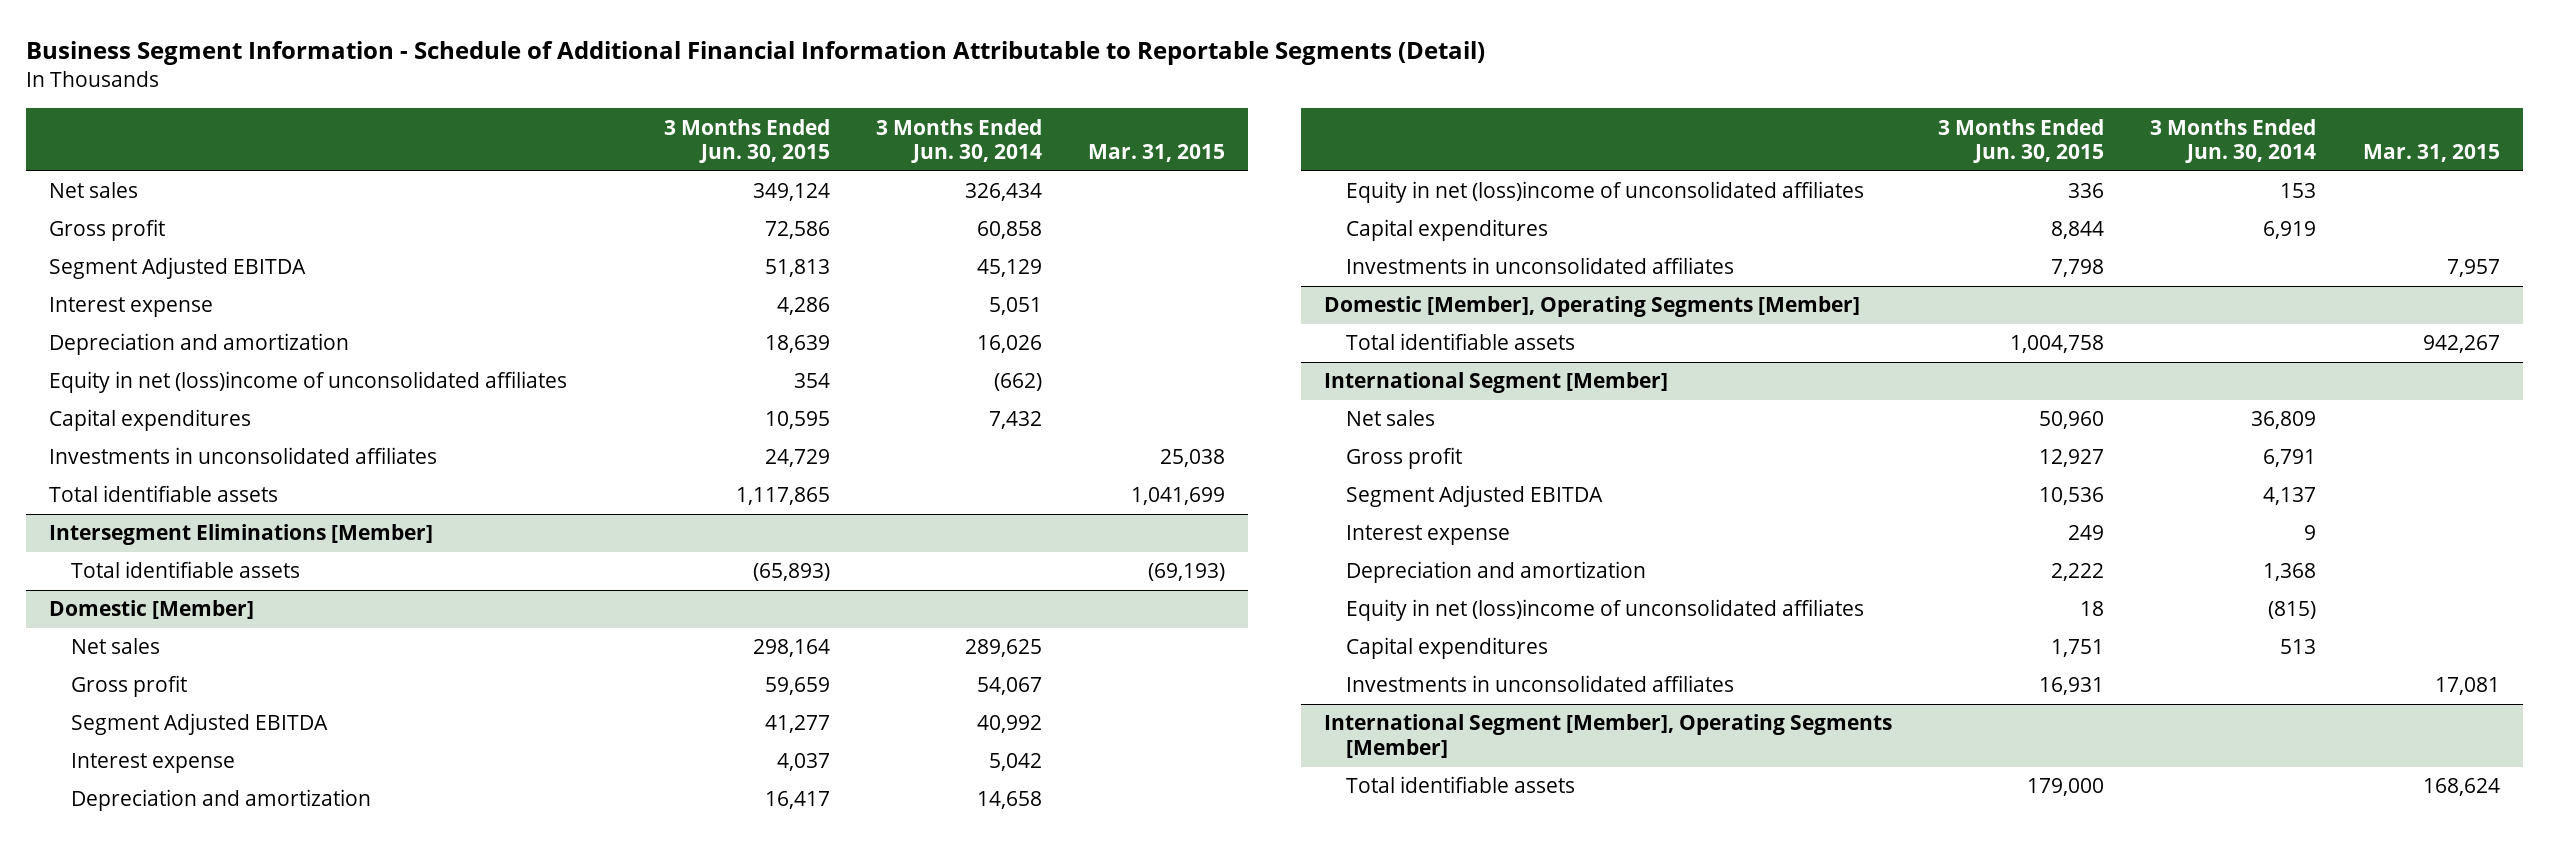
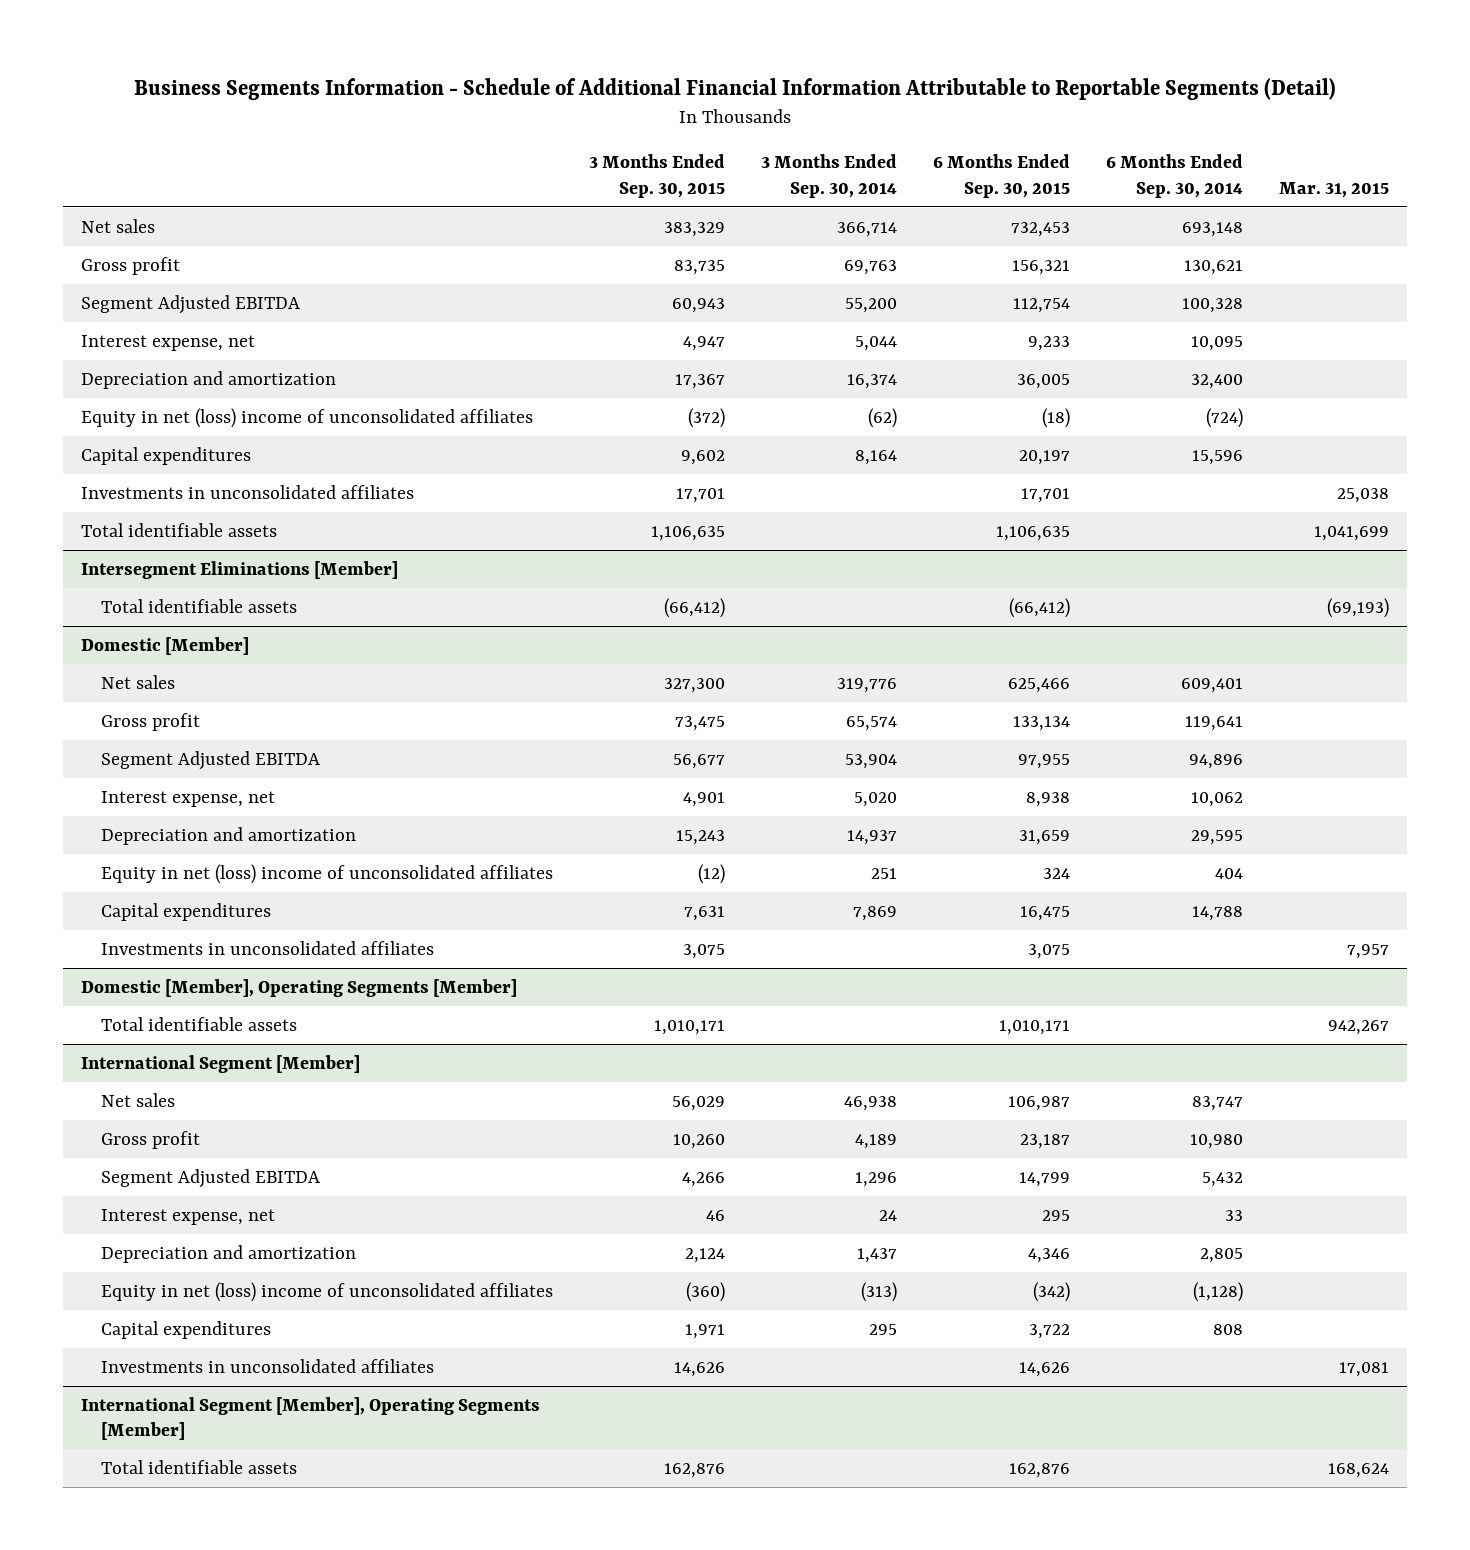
[26,40,1486,65] Business Segment Information - Schedule of Additional Financial Information Attributable to Reportable Segments (Detail) -> [133,77,1336,100] Business Segments Information - Schedule of Additional Financial Information Attributable to Reportable Segments (Detail)
[663,118,830,164] 3 Months Ended Jun. 30, 2015 -> none
[875,118,1042,164] 3 Months Ended Jun. 30, 2014 -> none
none -> [589,154,726,198] 3 Months Ended Sep. 30, 2015
none -> [760,154,897,198] 3 Months Ended Sep. 30, 2014
none -> [932,154,1070,198] 6 Months Ended Sep. 30, 2015
none -> [1105,154,1243,198] 6 Months Ended Sep. 30, 2014
[49,297,214,318] Interest expense -> [80,334,255,351] Interest expense, net
[49,371,568,394] Equity in net (loss)income of unconsolidated affiliates -> [80,407,533,428] Equity in net (loss) income of unconsolidated affiliates
[71,753,236,774] Interest expense -> [101,790,276,807] Interest expense, net
[1345,181,1864,204] Equity in net (loss)income of unconsolidated affiliates -> [101,863,554,884] Equity in net (loss) income of unconsolidated affiliates
[1345,525,1510,546] Interest expense -> [101,1208,276,1225] Interest expense, net
[1345,599,1864,622] Equity in net (loss)income of unconsolidated affiliates -> [101,1281,554,1302] Equity in net (loss) income of unconsolidated affiliates

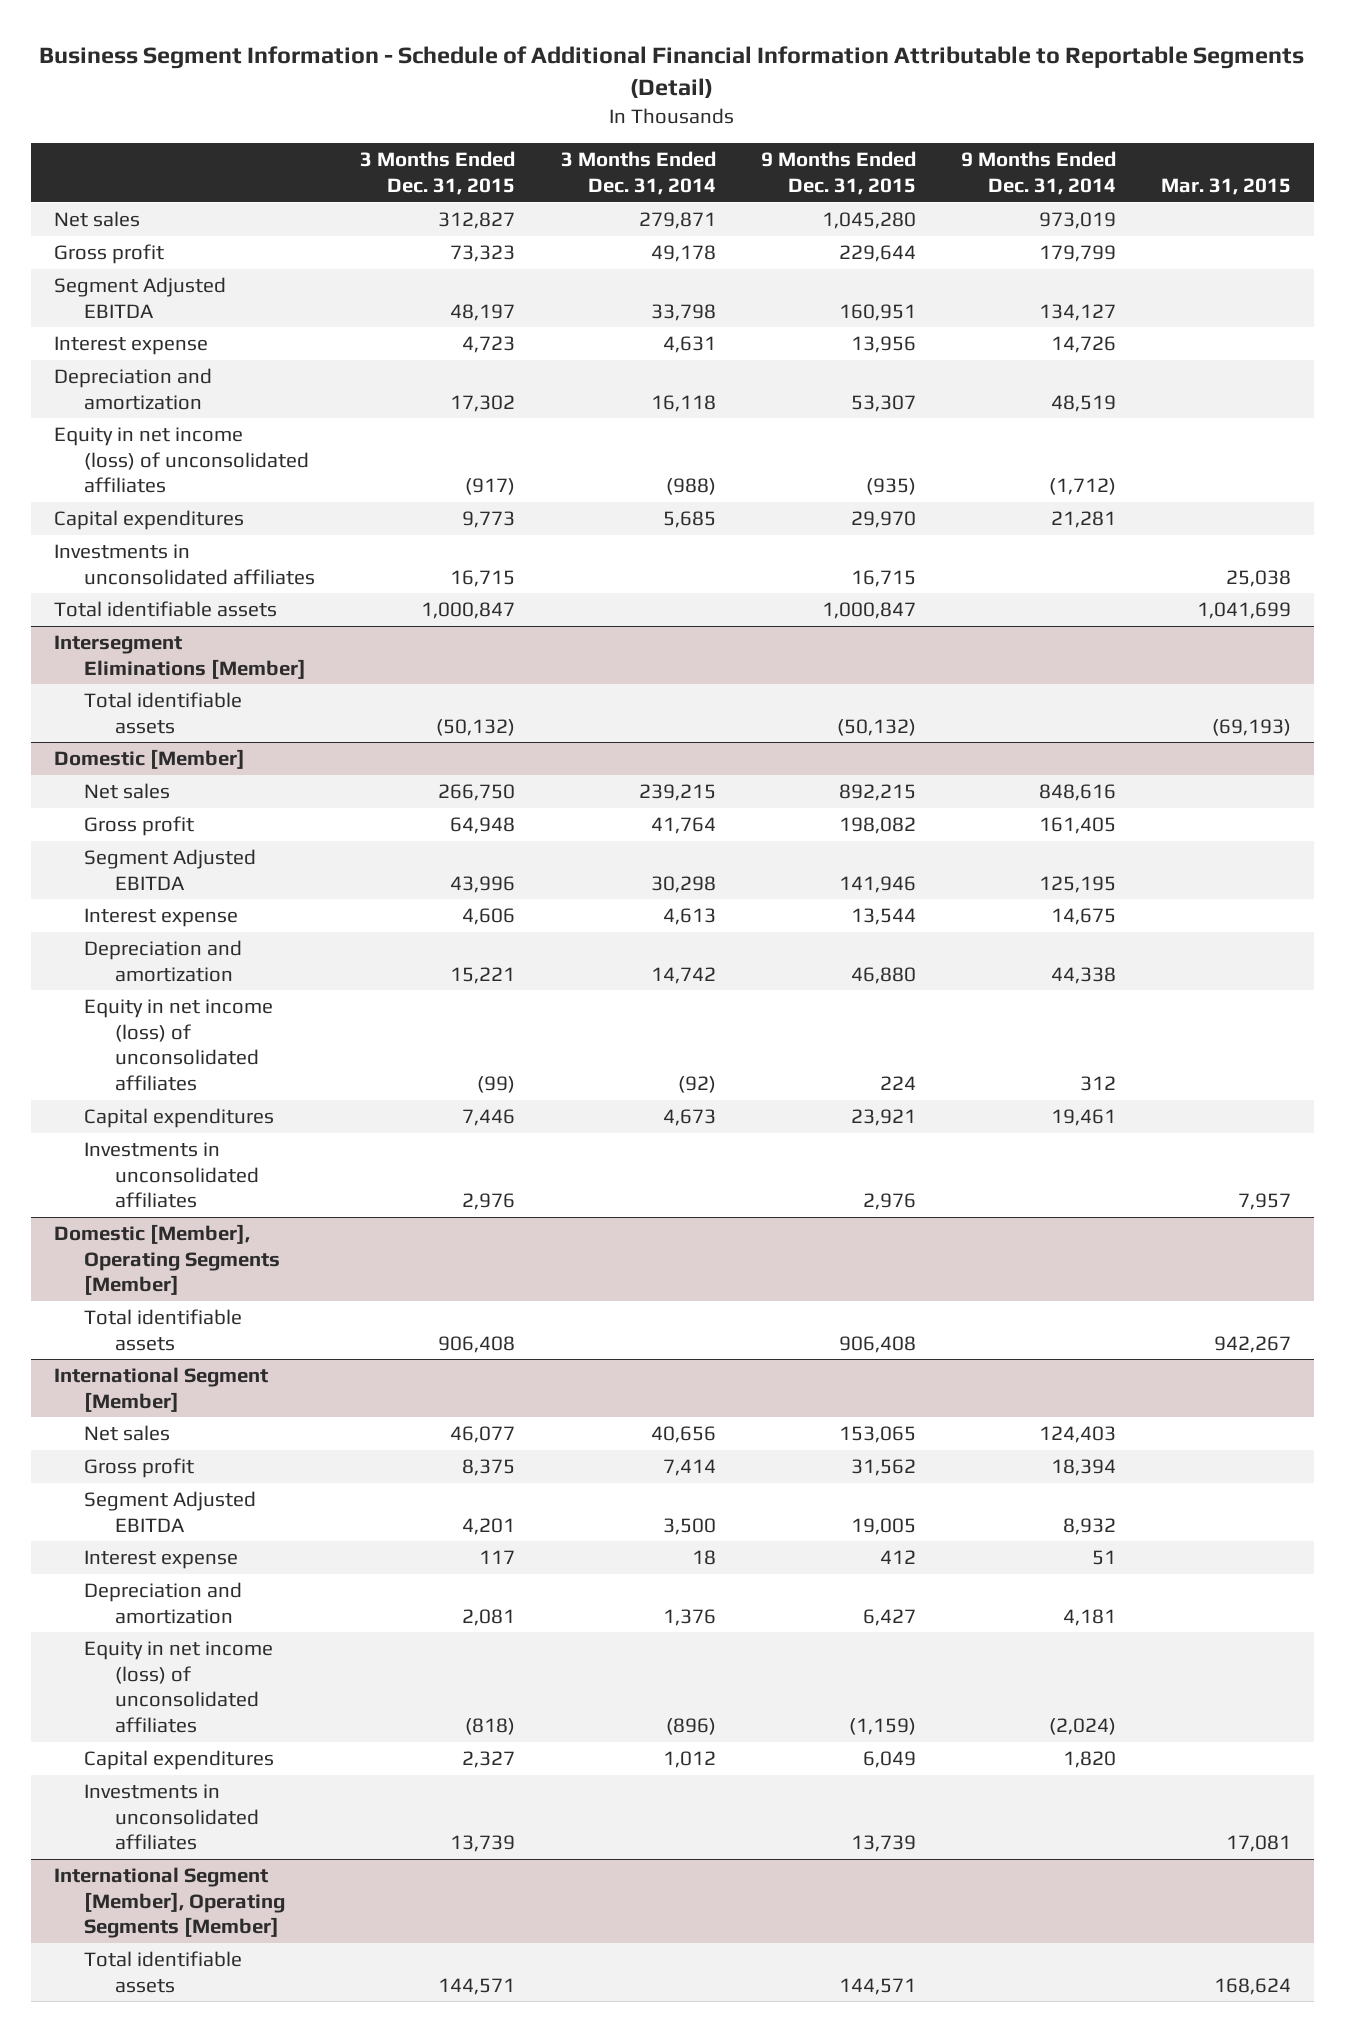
[133,77,1336,100] Business Segments Information - Schedule of Additional Financial Information Attributable to Reportable Segments (Detail) -> [39,46,1305,99] Business Segment Information - Schedule of Additional Financial Information Attributable to Reportable Segments (Detail)
[589,154,726,198] 3 Months Ended Sep. 30, 2015 -> none
[760,154,897,198] 3 Months Ended Sep. 30, 2014 -> none
[932,154,1070,198] 6 Months Ended Sep. 30, 2015 -> none
[1105,154,1243,198] 6 Months Ended Sep. 30, 2014 -> none
none -> [360,151,516,195] 3 Months Ended Dec. 31, 2015
none -> [560,151,716,195] 3 Months Ended Dec. 31, 2014
none -> [760,151,916,195] 9 Months Ended Dec. 31, 2015
none -> [960,151,1116,195] 9 Months Ended Dec. 31, 2014
[80,334,255,351] Interest expense, net -> [53,335,208,355] Interest expense
[80,407,533,428] Equity in net (loss) income of unconsolidated affiliates -> [53,426,310,494] Equity in net income (loss) of unconsolidated affiliates
[101,790,276,807] Interest expense, net -> [84,907,239,927] Interest expense
[101,863,554,884] Equity in net (loss) income of unconsolidated affiliates -> [84,998,274,1091] Equity in net income (loss) of unconsolidated affiliates
[101,1208,276,1225] Interest expense, net -> [84,1549,239,1569] Interest expense
[101,1281,554,1302] Equity in net (loss) income of unconsolidated affiliates -> [84,1640,274,1733] Equity in net income (loss) of unconsolidated affiliates

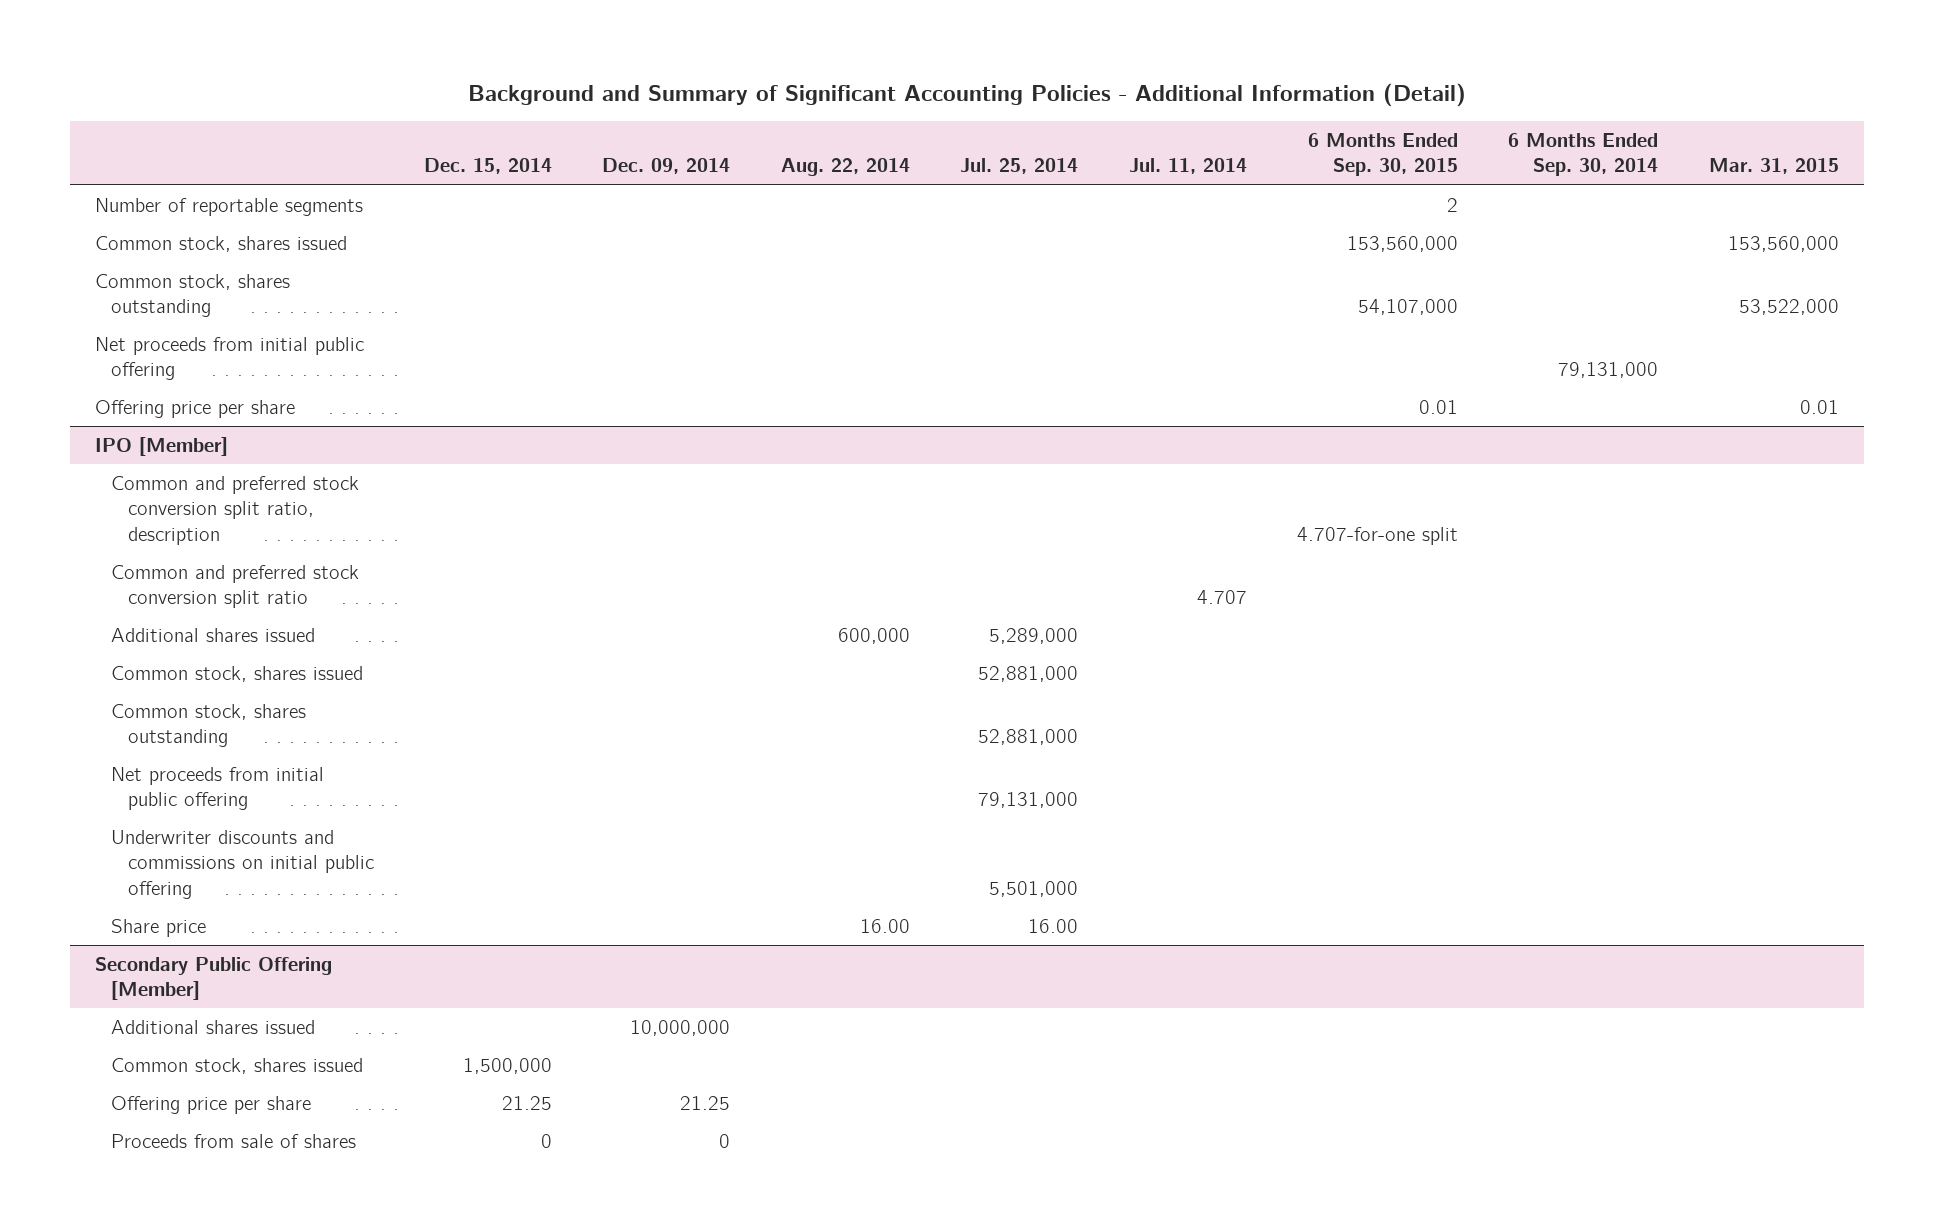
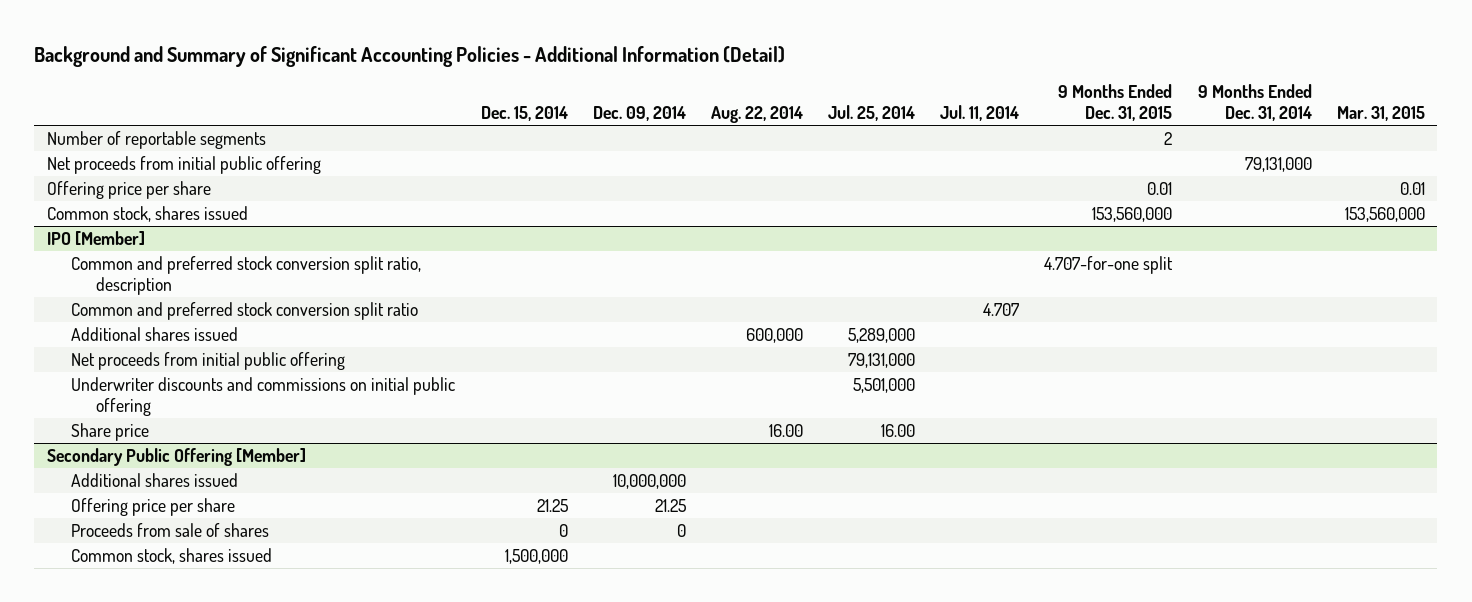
[1307,133,1458,177] 6 Months Ended Sep. 30, 2015 -> none
[1508,133,1659,177] 6 Months Ended Sep. 30, 2014 -> none
none -> [1058,84,1173,121] 9 Months Ended Dec. 31, 2015
none -> [1197,84,1312,121] 9 Months Ended Dec. 31, 2014
[94,274,290,318] Common stock, shares outstanding -> none
[94,236,347,253] Common stock, shares issued -> [46,206,248,223] Common stock, shares issued
[111,666,364,683] Common stock, shares issued -> none
[111,704,307,748] Common stock, shares outstanding -> none
[111,1058,364,1075] Common stock, shares issued -> [71,548,273,565] Common stock, shares issued

